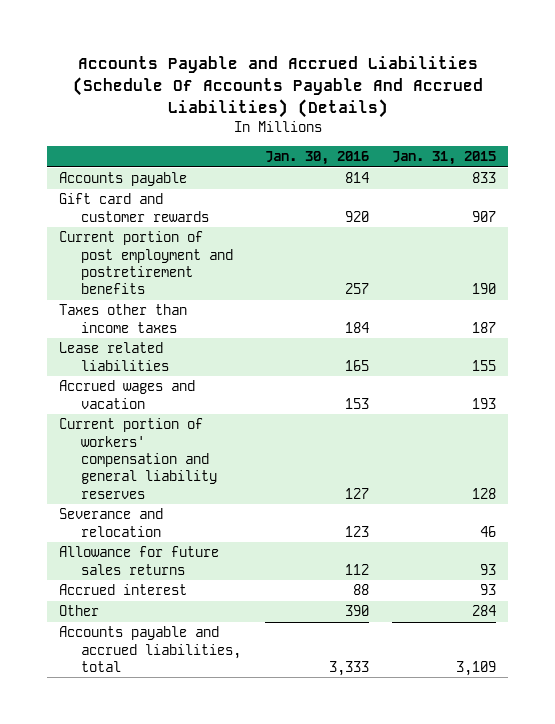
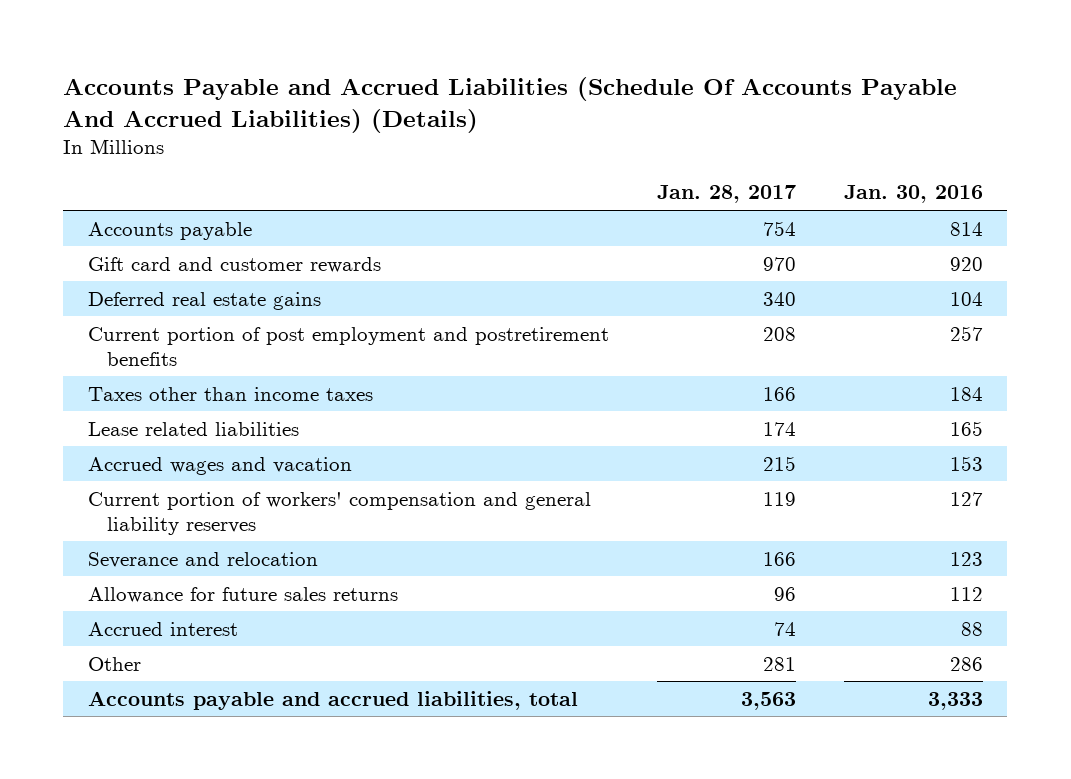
[392,151,497,166] Jan. 31, 2015 -> none
none -> [656,185,796,204] Jan. 28, 2017
none -> [87,291,321,310] Deferred real estate gains
[344,605,369,617] 390 -> [950,656,984,671] 286

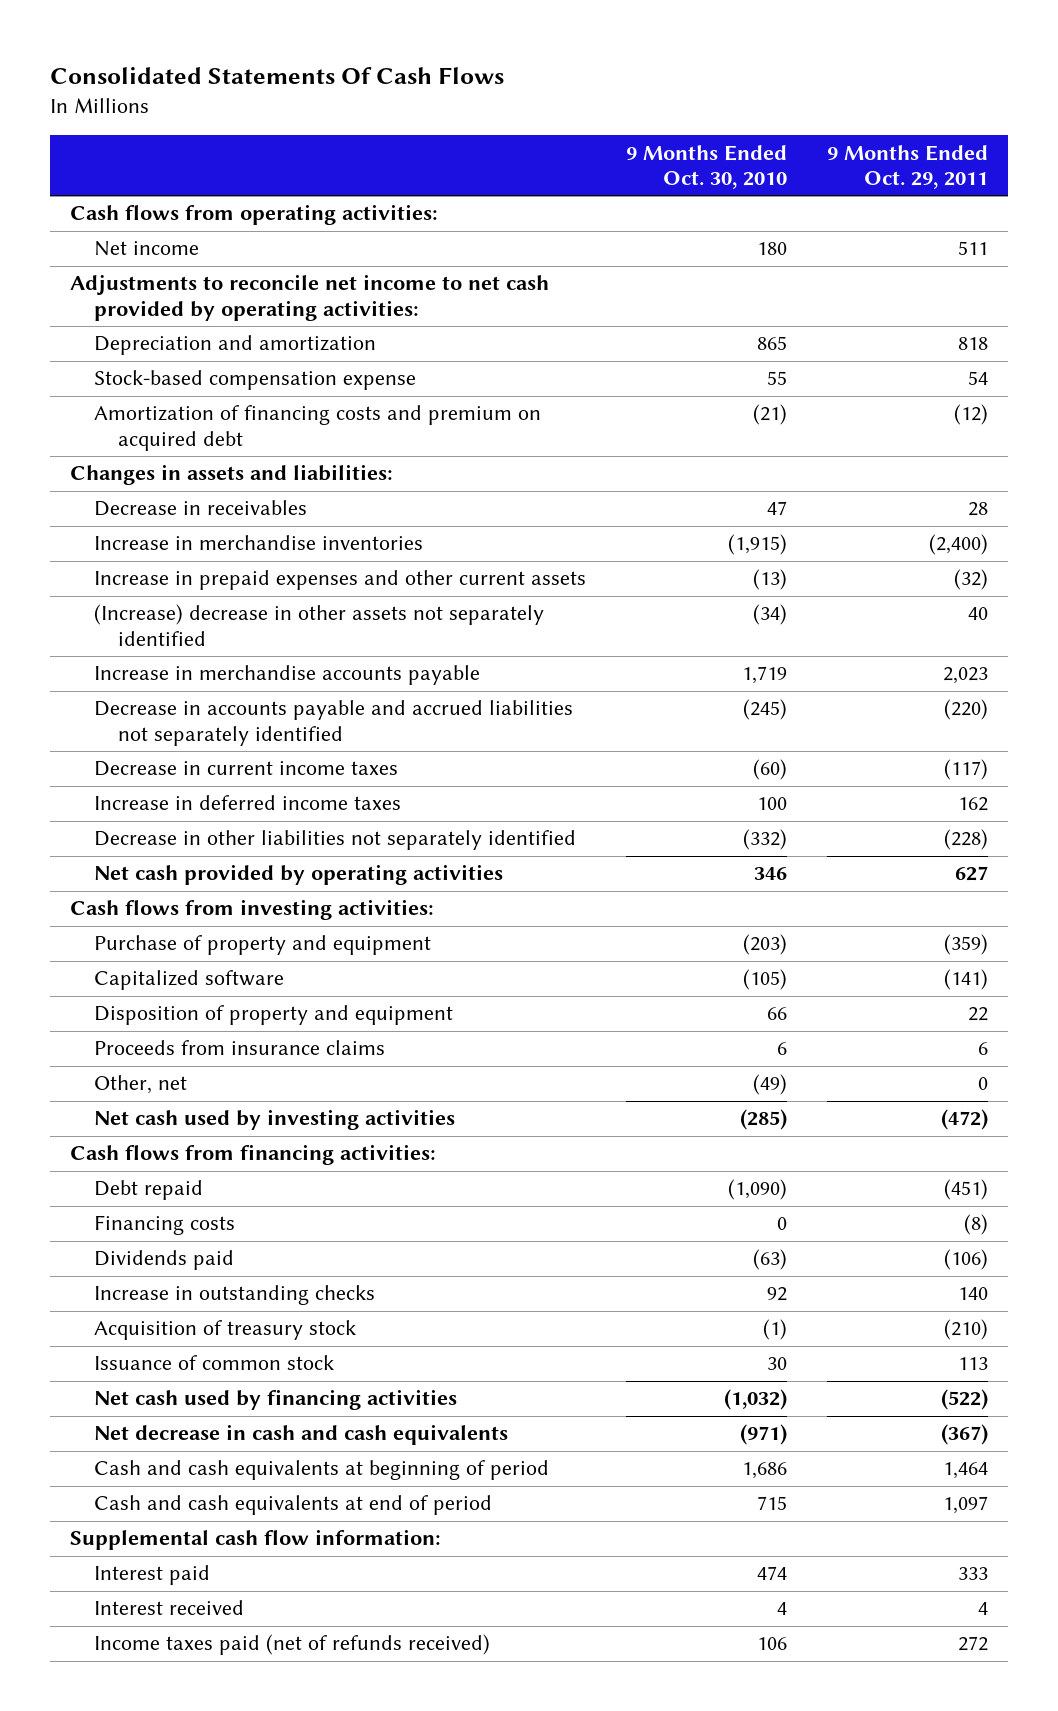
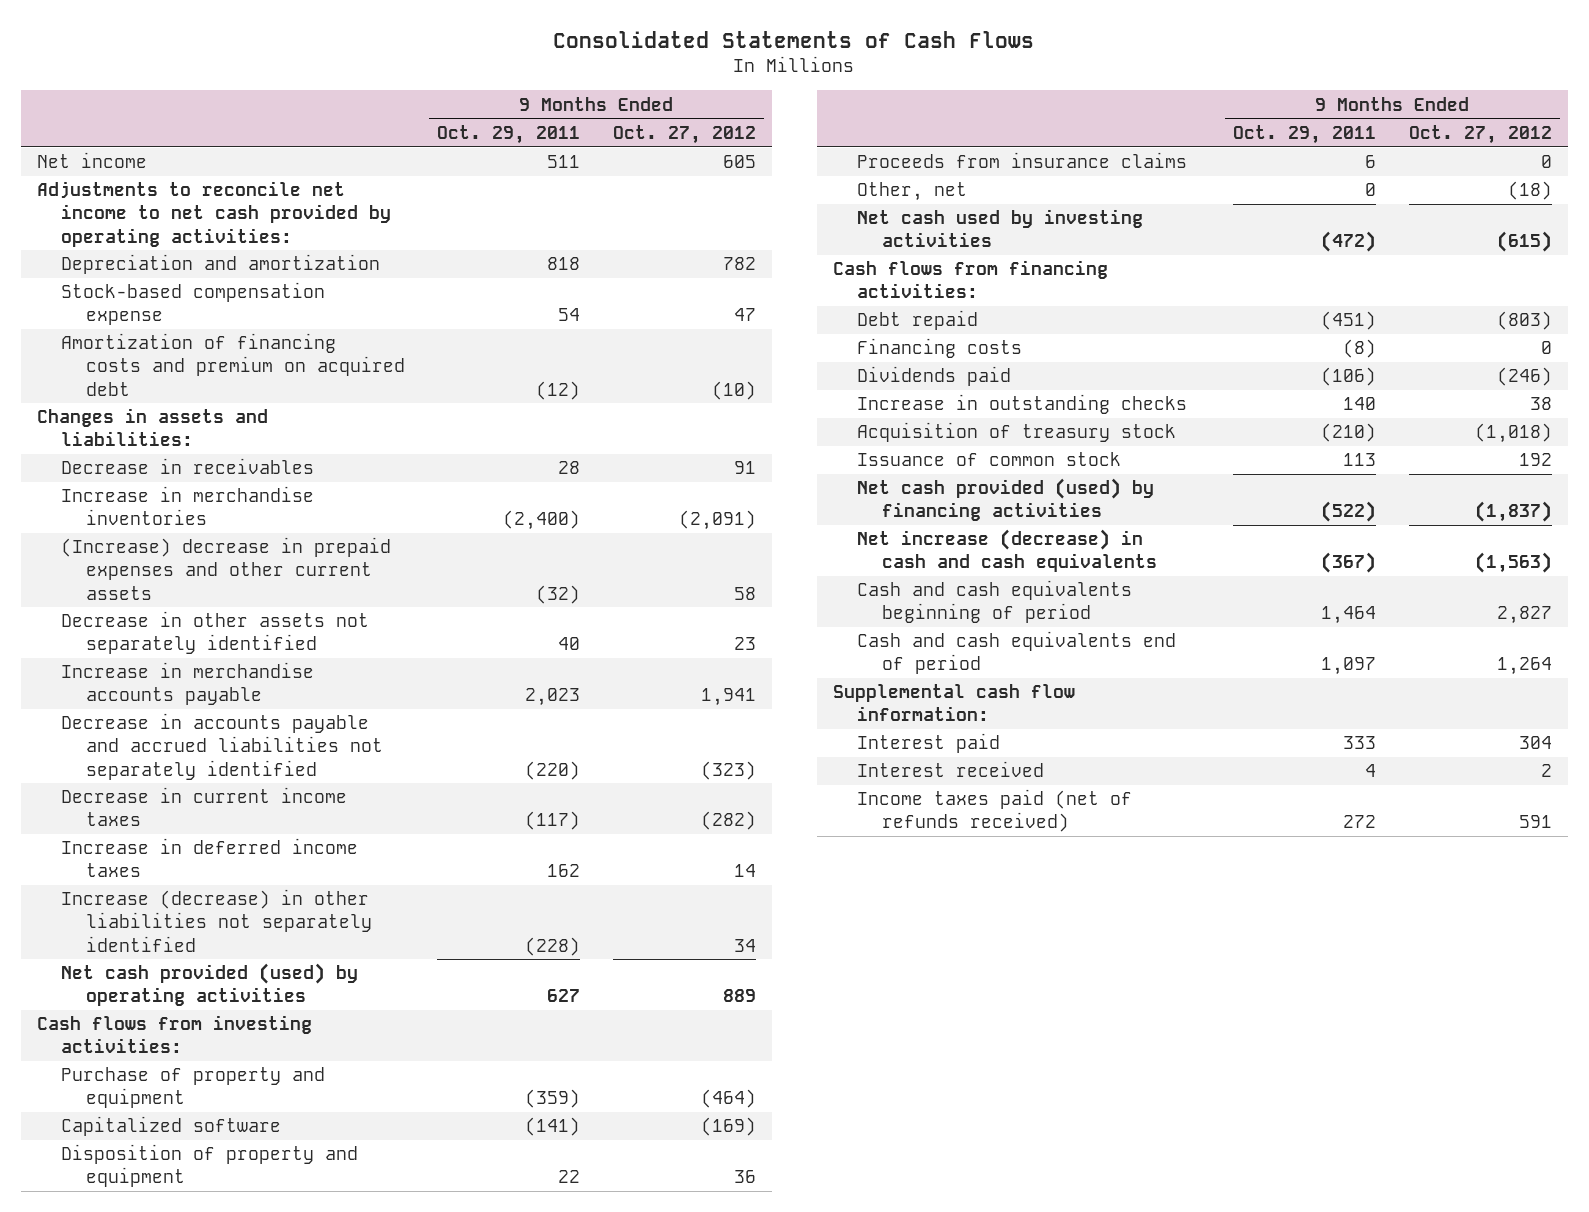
[49,66,504,84] Consolidated Statements Of Cash Flows -> [553,31,1035,49] Consolidated Statements of Cash Flows
[625,144,787,190] 9 Months Ended Oct. 30, 2010 -> none
none -> [612,124,756,144] Oct. 27, 2012
[69,204,438,226] Cash flows from operating activities: -> none
[93,570,586,591] Increase in prepaid expenses and other current assets -> [61,537,392,600] (Increase) decrease in prepaid expenses and other current assets
[93,604,544,646] (Increase) decrease in other assets not separately identified -> [61,611,370,655] Decrease in other assets not separately identified
[93,830,576,851] Decrease in other liabilities not separately identified -> [61,889,372,952] Increase (decrease) in other liabilities not separately identified
[93,864,503,886] Net cash provided by operating activities -> [61,963,359,1007] Net cash provided (used) by operating activities
[93,1389,457,1411] Net cash used by financing activities -> [857,478,1155,522] Net cash provided (used) by financing activities
[93,1424,508,1446] Net decrease in cash and cash equivalents -> [857,529,1157,573] Net increase (decrease) in cash and cash equivalents
[93,1460,549,1481] Cash and cash equivalents at beginning of period -> [857,580,1133,624] Cash and cash equivalents beginning of period
[93,1495,492,1516] Cash and cash equivalents at end of period -> [857,631,1177,675] Cash and cash equivalents end of period

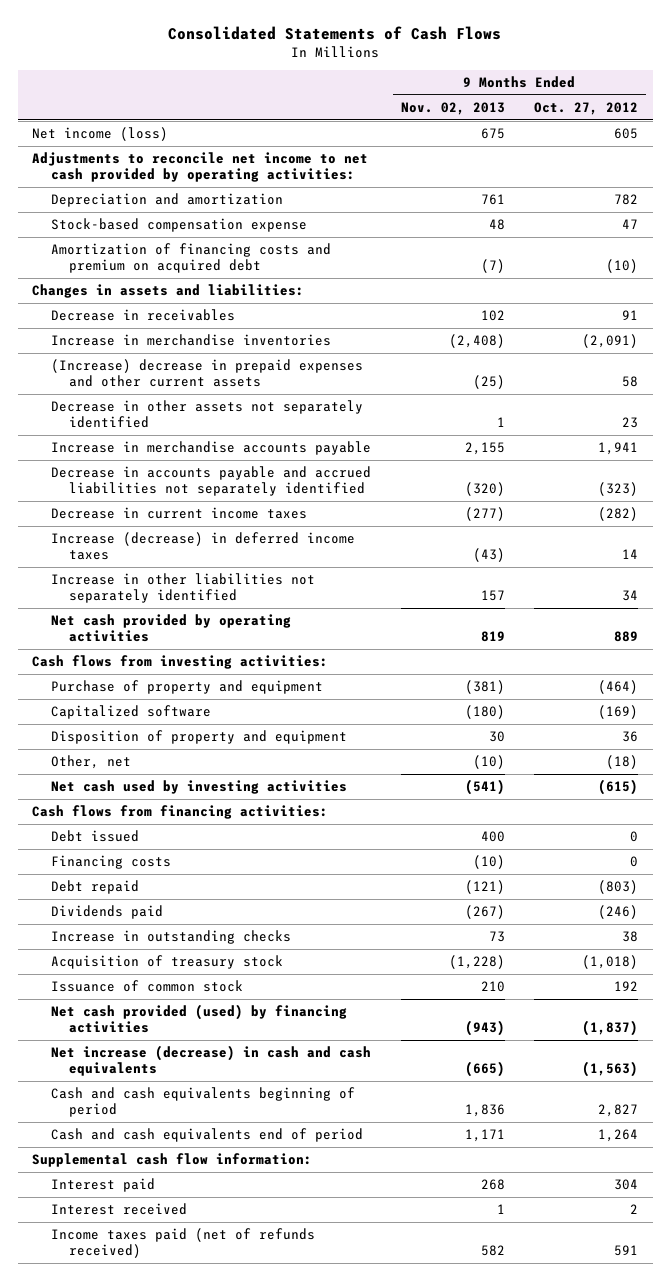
[437,124,581,144] Oct. 29, 2011 -> none
none -> [400,101,505,115] Nov. 02, 2013
[36,152,147,169] Net income -> [32,127,169,142] Net income (loss)
[61,838,359,878] Increase in deferred income taxes -> [50,532,355,561] Increase (decrease) in deferred income taxes
[61,889,372,952] Increase (decrease) in other liabilities not separately identified -> [50,573,315,604] Increase in other liabilities not separately identified
[61,963,359,1007] Net cash provided (used) by operating activities -> [50,614,291,643] Net cash provided by operating activities
[857,152,1188,169] Proceeds from insurance claims -> none
none -> [50,830,139,843] Debt issued
[857,310,979,331] Debt repaid -> [50,880,139,895] Debt repaid

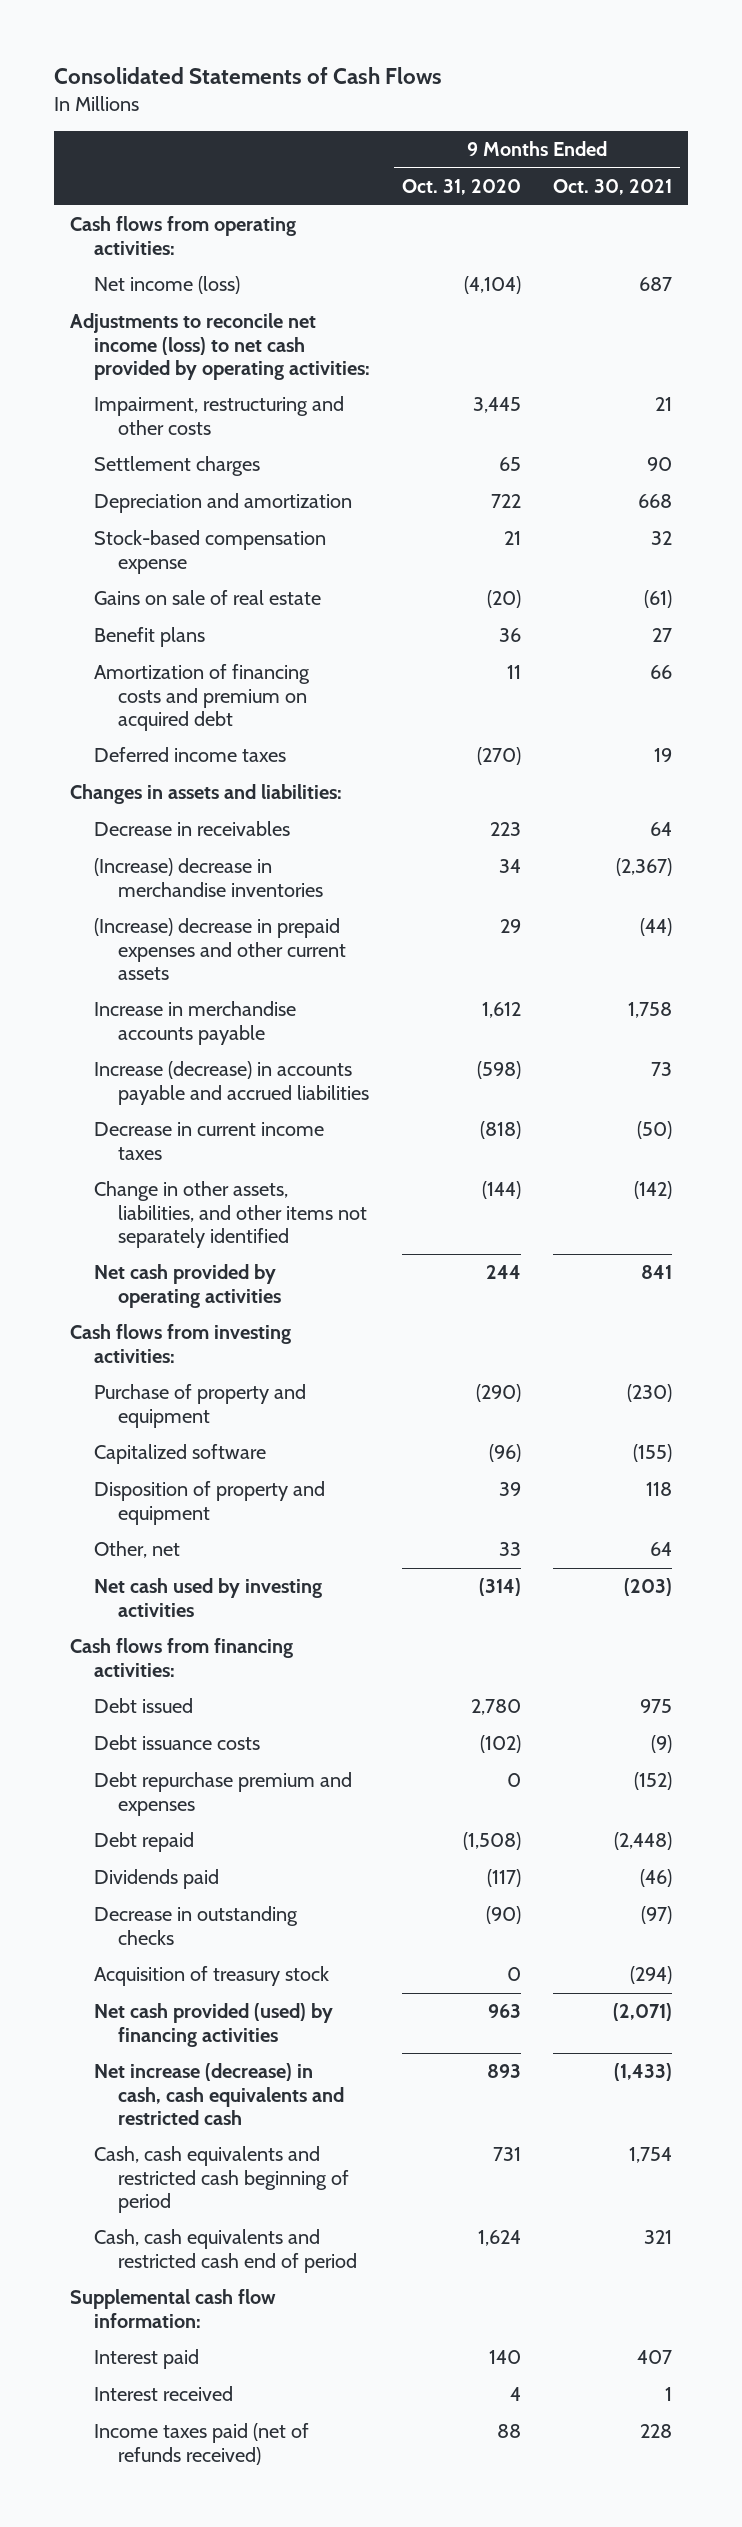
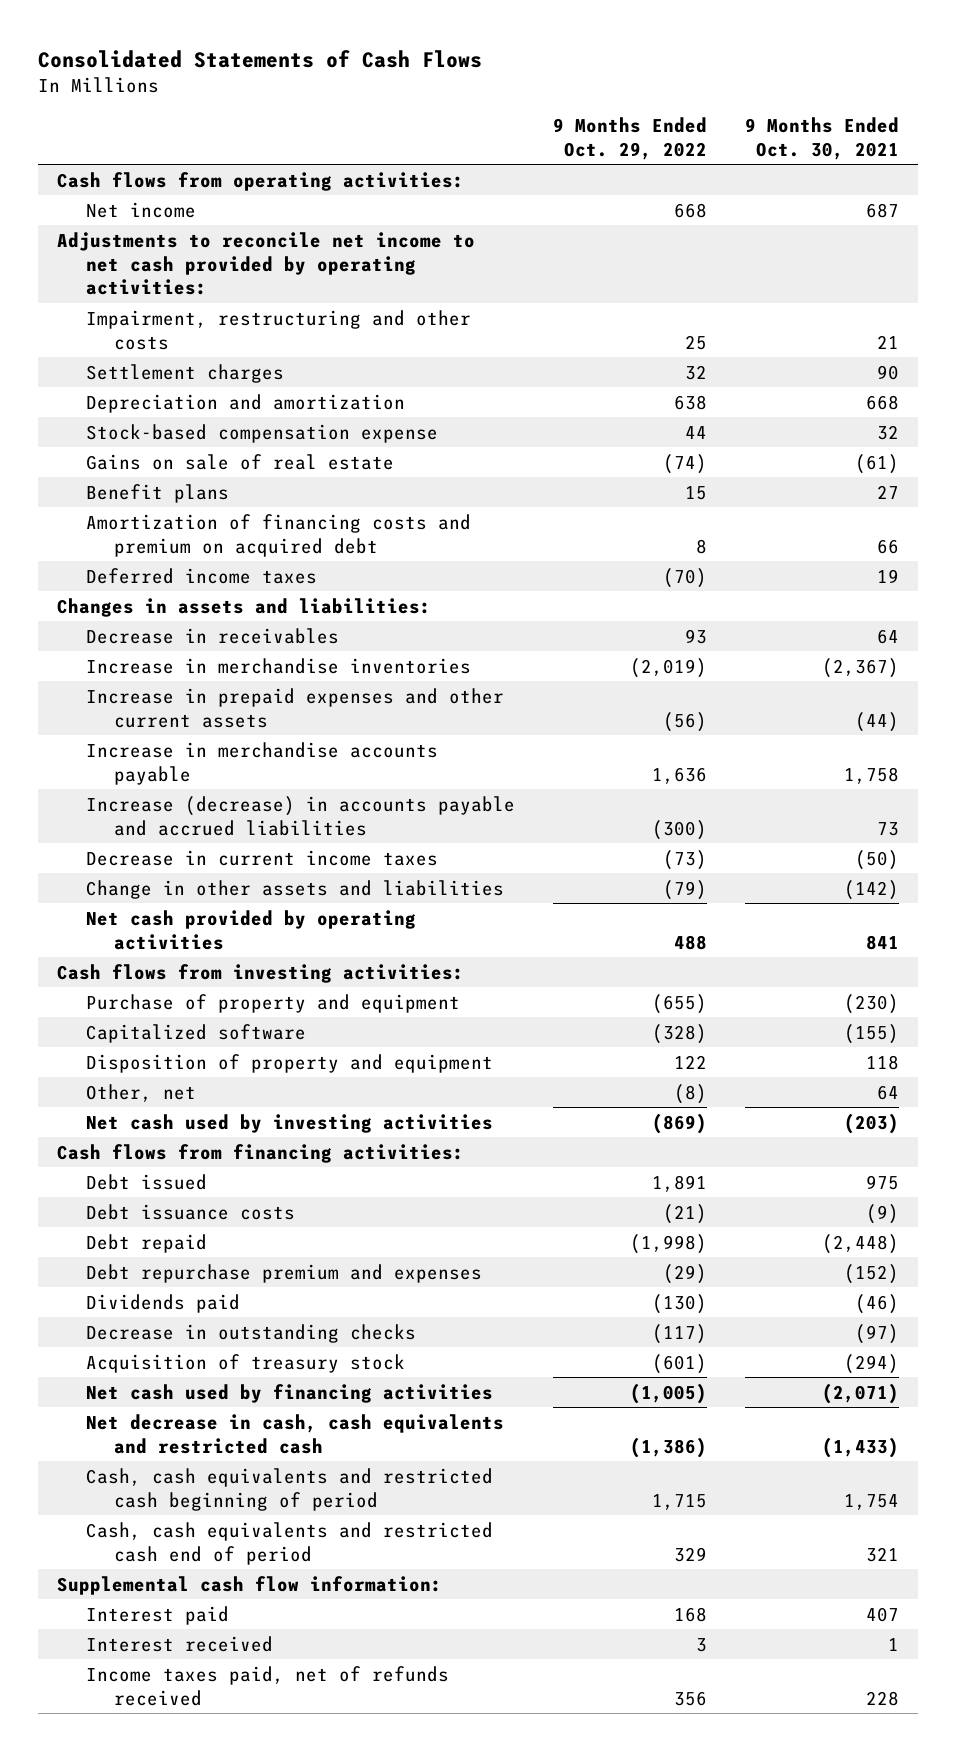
[401,179,521,196] Oct. 31, 2020 -> none
none -> [552,116,707,160] 9 Months Ended Oct. 29, 2022
[93,276,240,295] Net income (loss) -> [85,201,196,218] Net income
[69,313,370,380] Adjustments to reconcile net income (loss) to net cash provided by operating activities: -> [57,231,476,296] Adjustments to reconcile net income to net cash provided by operating activities:
[93,858,323,897] (Increase) decrease in merchandise inventories -> [85,657,471,674] Increase in merchandise inventories
[93,918,346,980] (Increase) decrease in prepaid expenses and other current assets -> [85,687,504,728] Increase in prepaid expenses and other current assets
[93,1181,367,1248] Change in other assets, liabilities, and other items not separately identified -> [85,879,504,899] Change in other assets and liabilities
[93,1772,352,1816] Debt repurchase premium and expenses -> [85,1263,482,1283] Debt repurchase premium and expenses
[93,2003,333,2047] Net cash provided (used) by financing activities -> [85,1383,493,1403] Net cash used by financing activities
[93,2063,344,2125] Net increase (decrease) in cash, cash equivalents and restricted cash -> [85,1413,504,1454] Net decrease in cash, cash equivalents and restricted cash
[93,2423,309,2465] Income taxes paid (net of refunds received) -> [85,1665,449,1706] Income taxes paid, net of refunds received

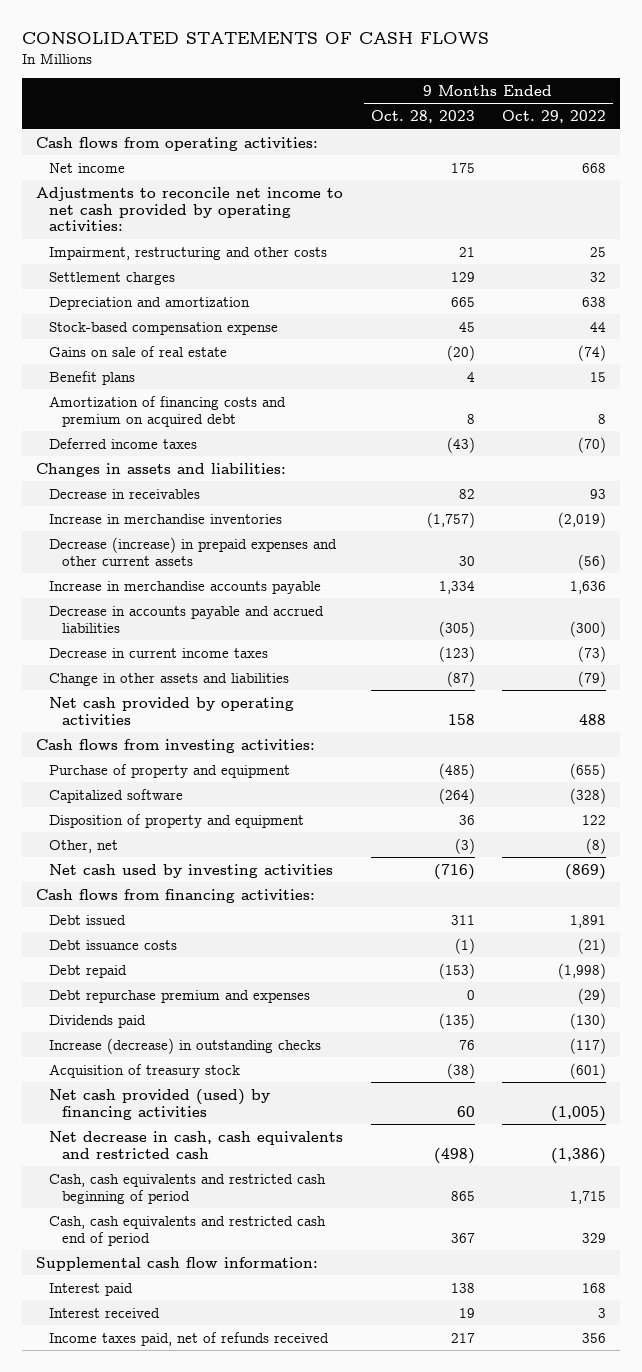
[38,49,483,68] Consolidated Statements of Cash Flows -> [21,32,489,45] CONSOLIDATED STATEMENTS OF CASH FLOWS
[745,116,900,160] 9 Months Ended Oct. 30, 2021 -> none
none -> [370,110,475,124] Oct. 28, 2023
[85,687,504,728] Increase in prepaid expenses and other current assets -> [49,536,338,566] Decrease (increase) in prepaid expenses and other current assets
[85,795,515,836] Increase (decrease) in accounts payable and accrued liabilities -> [49,605,325,633] Decrease in accounts payable and accrued liabilities
[85,1323,416,1343] Decrease in outstanding checks -> [49,1037,322,1054] Increase (decrease) in outstanding checks
[85,1383,493,1403] Net cash used by financing activities -> [49,1088,271,1120] Net cash provided (used) by financing activities

